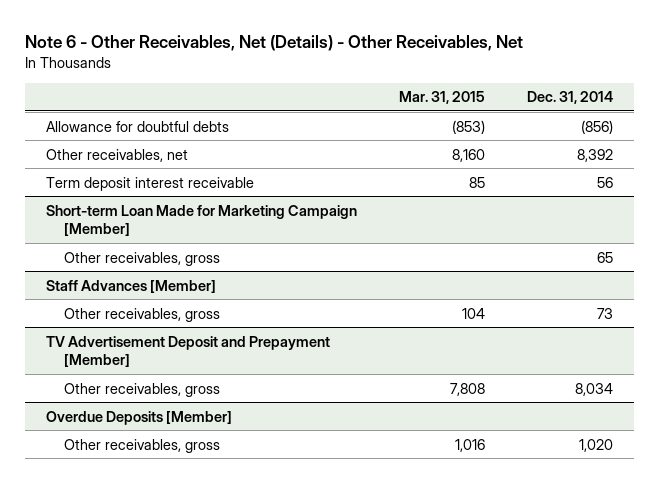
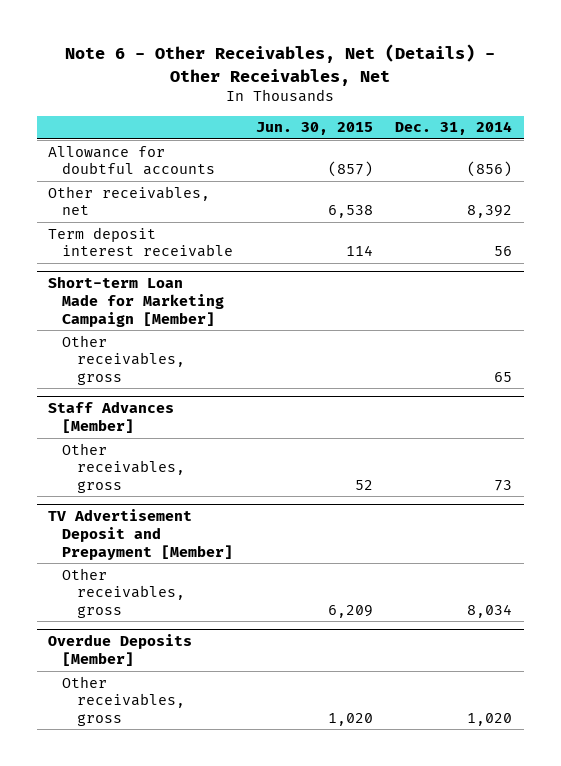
[398,91,485,105] Mar. 31, 2015 -> none
none -> [255,122,373,136] Jun. 30, 2015
[45,120,229,132] Allowance for doubtful debts -> [48,145,216,176] Allowance for doubtful accounts

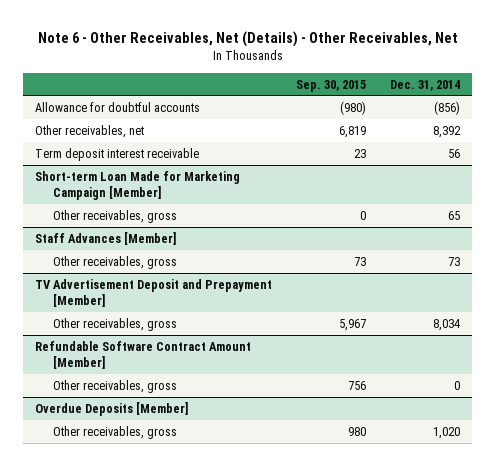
[255,122,373,136] Jun. 30, 2015 -> none
none -> [296,79,367,92] Sep. 30, 2015
none -> [35,340,252,370] Refundable Software Contract Amount [Member]
none -> [52,379,177,393] Other receivables, gross

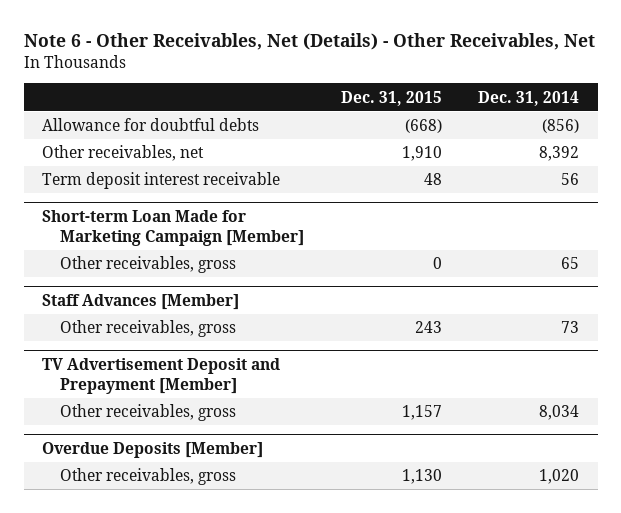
[296,79,367,92] Sep. 30, 2015 -> none
none -> [340,90,442,106] Dec. 31, 2015
[35,101,201,112] Allowance for doubtful accounts -> [41,118,259,132] Allowance for doubtful debts
[35,340,252,370] Refundable Software Contract Amount [Member] -> none
[52,379,177,393] Other receivables, gross -> none

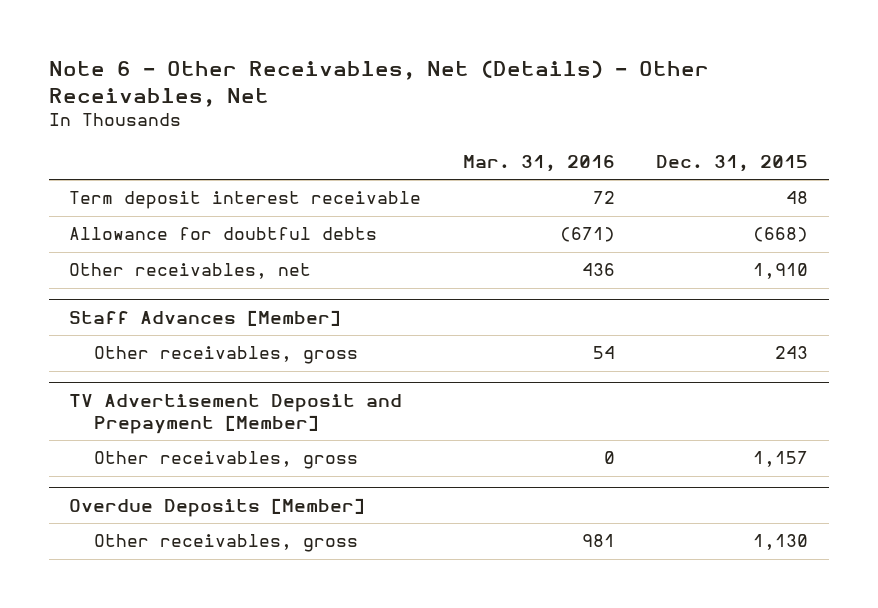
[478,90,580,106] Dec. 31, 2014 -> none
none -> [462,155,615,173] Mar. 31, 2016
[41,172,280,190] Term deposit interest receivable -> [69,191,422,210] Term deposit interest receivable
[41,210,305,246] Short-term Loan Made for Marketing Campaign [Member] -> none
[60,256,237,274] Other receivables, gross -> none

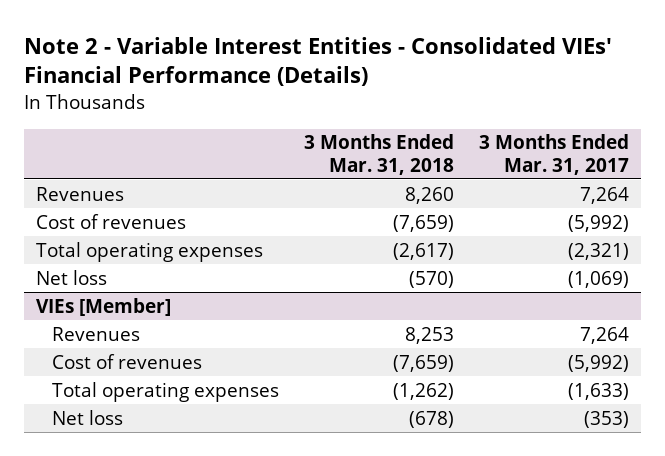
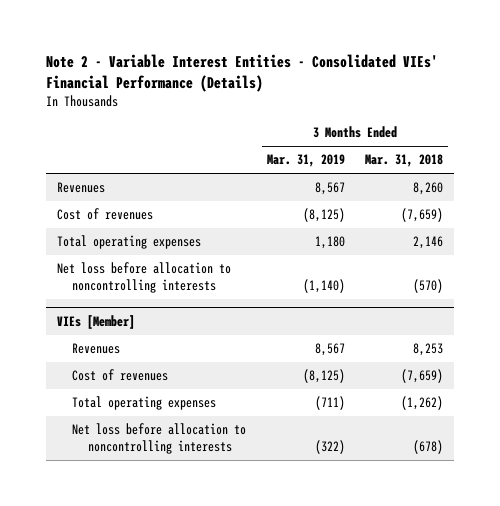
[478,134,629,176] 3 Months Ended Mar. 31, 2017 -> none
none -> [266,154,345,168] Mar. 31, 2019
[393,242,455,260] (2,617) -> [413,236,444,250] 2,146
[36,269,108,285] Net loss -> [56,262,231,294] Net loss before allocation to noncontrolling interests
[52,409,124,425] Net loss -> [72,423,247,455] Net loss before allocation to noncontrolling interests

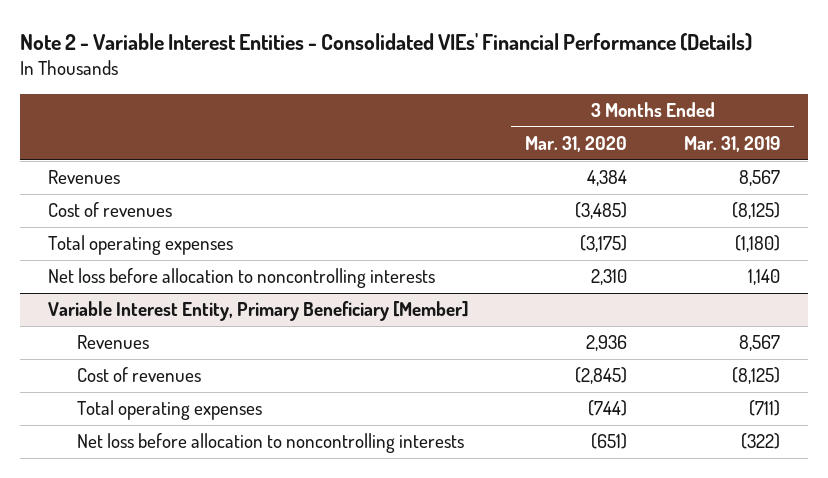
[365,154,444,168] Mar. 31, 2018 -> none
none -> [525,136,628,153] Mar. 31, 2020
[56,314,135,329] VIEs [Member] -> none
[314,236,345,250] 1,180 -> [734,235,780,253] (1,180)
[302,279,345,294] (1,140) -> [747,269,780,286] 1,140
none -> [48,301,470,322] Variable Interest Entity, Primary Beneficiary [Member]

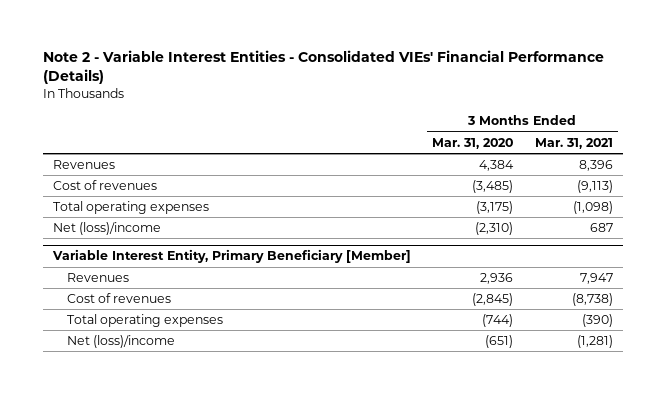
[683,136,780,153] Mar. 31, 2019 -> none
none -> [534,137,613,149] Mar. 31, 2021
[48,268,436,289] Net loss before allocation to noncontrolling interests -> [53,222,162,236] Net (loss)/income
[591,269,628,286] 2,310 -> [475,222,514,236] (2,310)
[76,433,464,454] Net loss before allocation to noncontrolling interests -> [67,335,176,349] Net (loss)/income

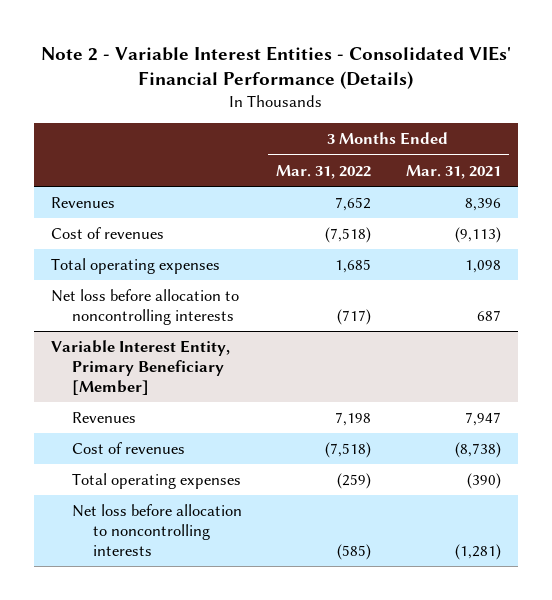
[432,137,514,149] Mar. 31, 2020 -> none
none -> [276,164,372,179] Mar. 31, 2022
[572,201,613,215] (1,098) -> [464,259,501,273] 1,098
[53,222,162,236] Net (loss)/income -> [51,288,240,325] Net loss before allocation to noncontrolling interests
[67,335,176,349] Net (loss)/income -> [71,503,242,556] Net loss before allocation to noncontrolling interests

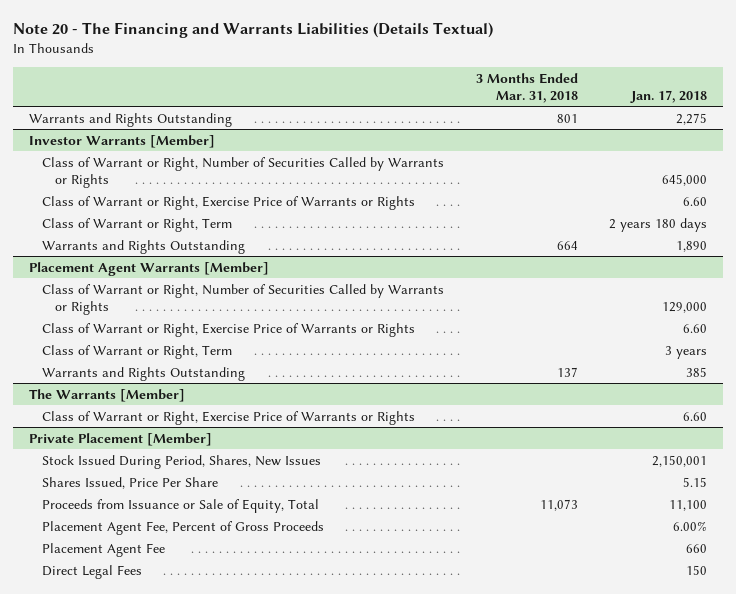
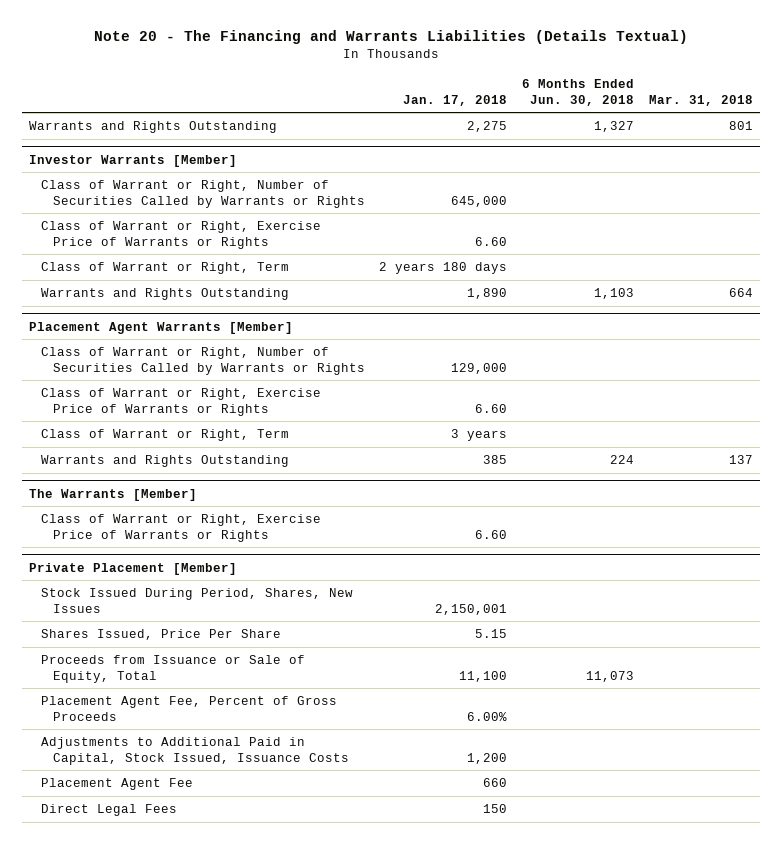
[475,72,578,103] 3 Months Ended Mar. 31, 2018 -> none
none -> [522,78,635,106] 6 Months Ended Jun. 30, 2018
none -> [648,94,753,106] Mar. 31, 2018
none -> [40,736,349,765] Adjustments to Additional Paid in Capital, Stock Issued, Issuance Costs

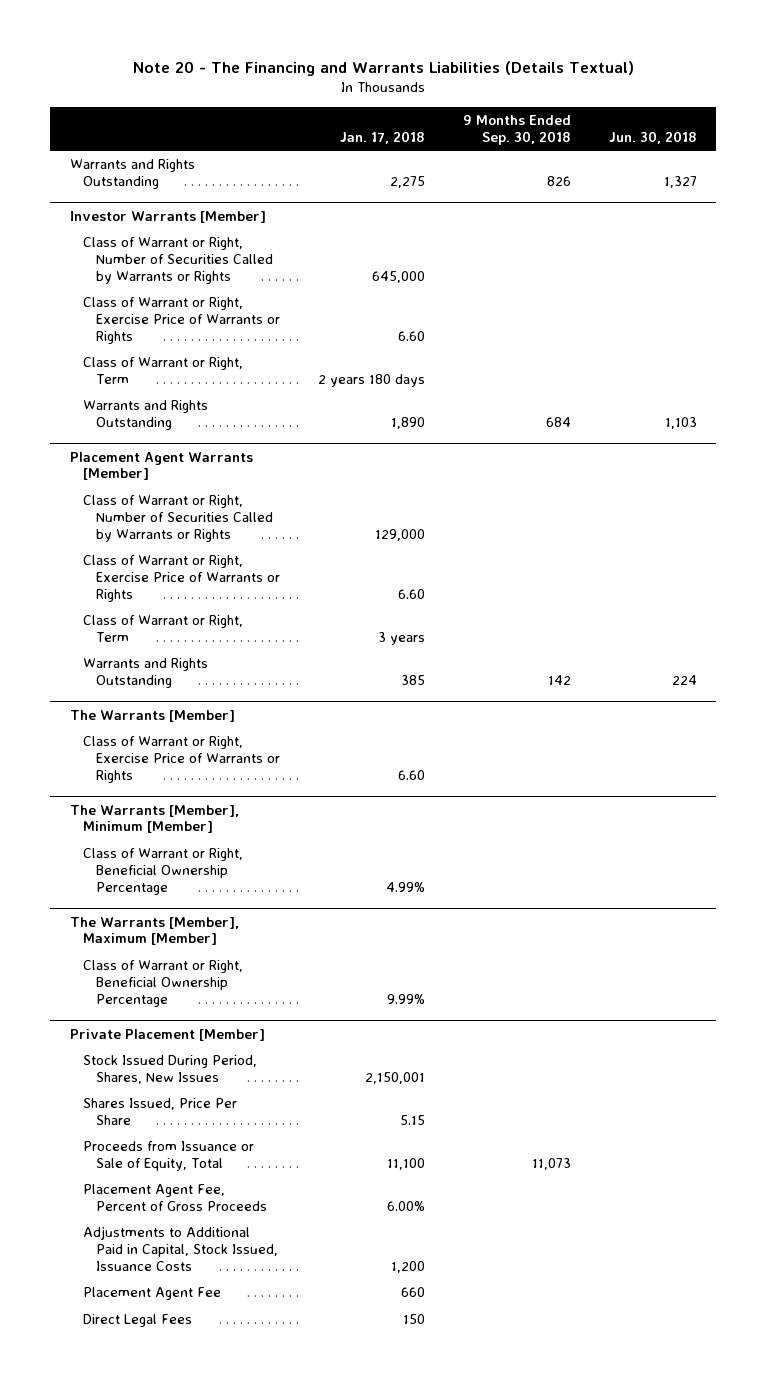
[522,78,635,106] 6 Months Ended Jun. 30, 2018 -> none
[648,94,753,106] Mar. 31, 2018 -> none
none -> [463,114,572,145] 9 Months Ended Sep. 30, 2018
none -> [609,130,698,144] Jun. 30, 2018
none -> [69,804,239,834] The Warrants [Member], Minimum [Member]
none -> [82,848,243,895] Class of Warrant or Right, Beneficial Ownership Percentage
none -> [69,916,239,946] The Warrants [Member], Maximum [Member]
none -> [82,960,243,1007] Class of Warrant or Right, Beneficial Ownership Percentage

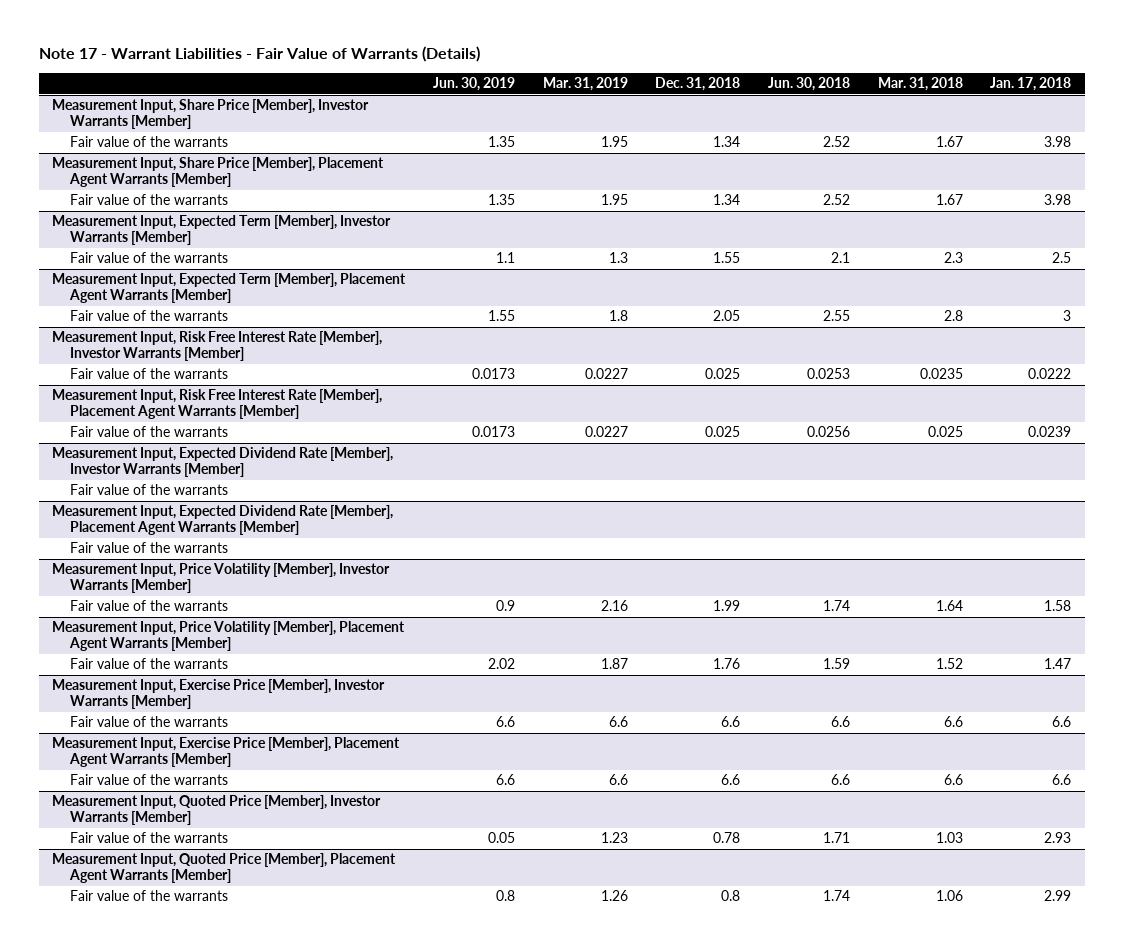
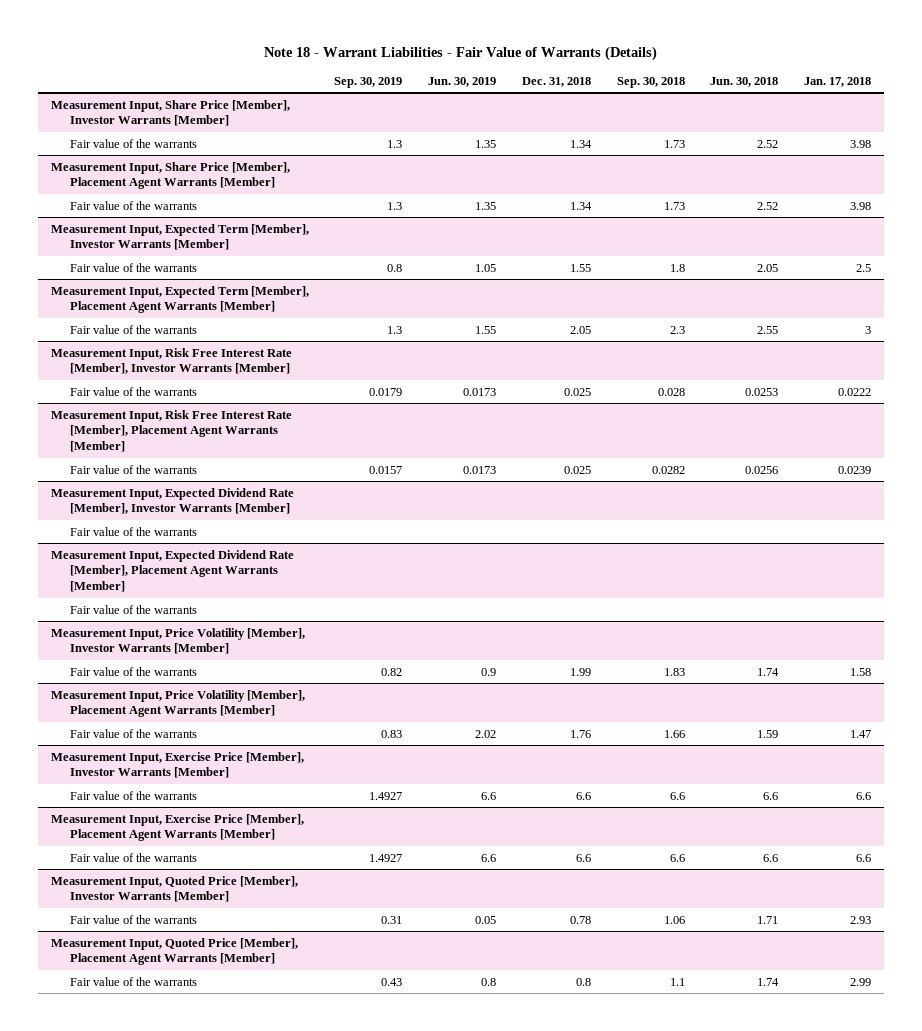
[38,46,480,63] Note 17 - Warrant Liabilities - Fair Value of Warrants (Details) -> [263,45,657,61] Note 18 - Warrant Liabilities - Fair Value of Warrants (Details)
[542,77,628,92] Mar. 31, 2019 -> none
[877,77,963,92] Mar. 31, 2018 -> none
none -> [334,76,403,88] Sep. 30, 2019
none -> [616,76,685,88] Sep. 30, 2018
[496,252,516,264] 1.1 -> [475,263,497,272] 1.05
[831,252,851,264] 2.1 -> [757,263,779,272] 2.05

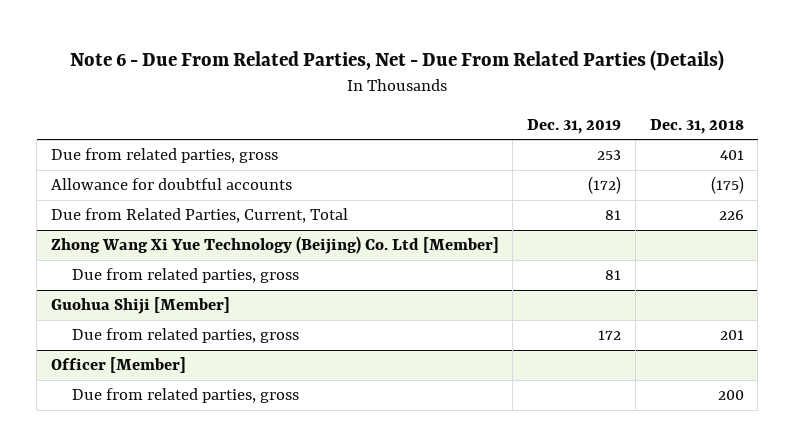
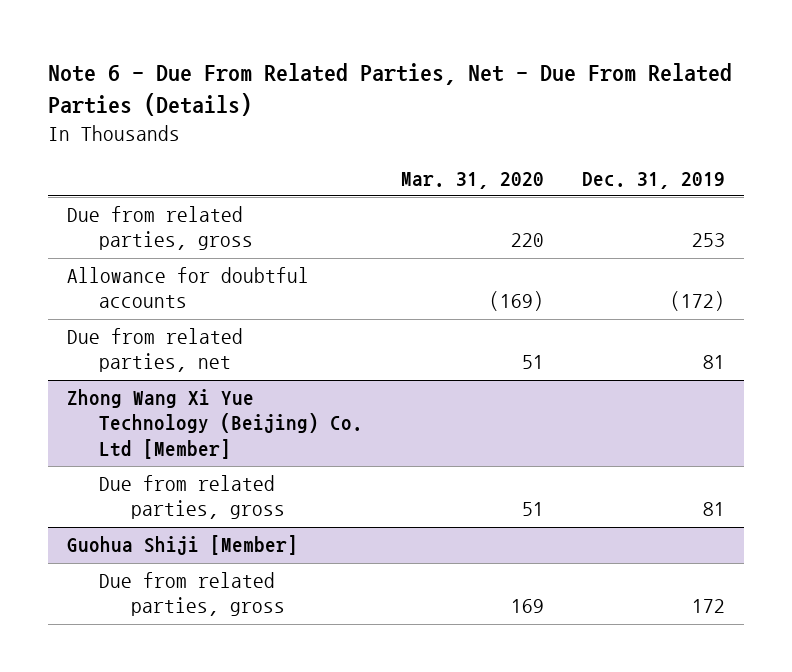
[649,118,744,134] Dec. 31, 2018 -> none
none -> [400,171,544,189] Mar. 31, 2020
[50,208,348,224] Due from Related Parties, Current, Total -> [66,328,243,373] Due from related parties, net
[50,357,186,374] Officer [Member] -> none
[72,388,300,404] Due from related parties, gross -> none

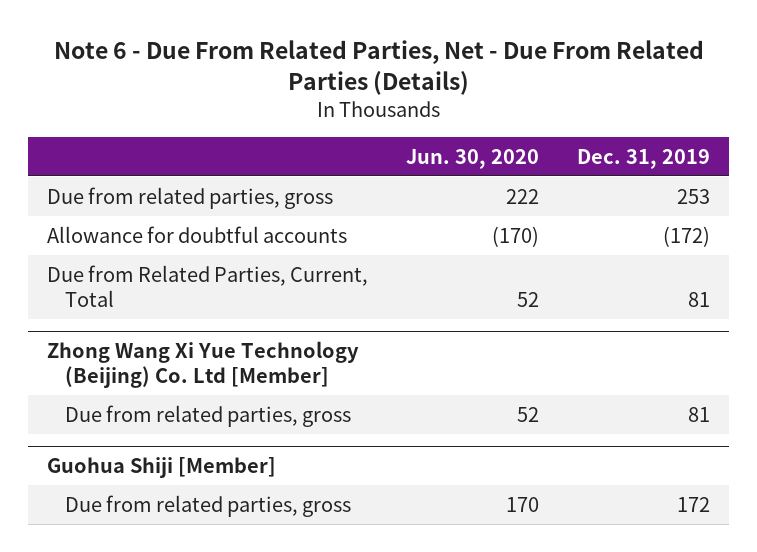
[400,171,544,189] Mar. 31, 2020 -> none
none -> [406,148,540,169] Jun. 30, 2020
[66,328,243,373] Due from related parties, net -> [47,264,369,307] Due from Related Parties, Current, Total

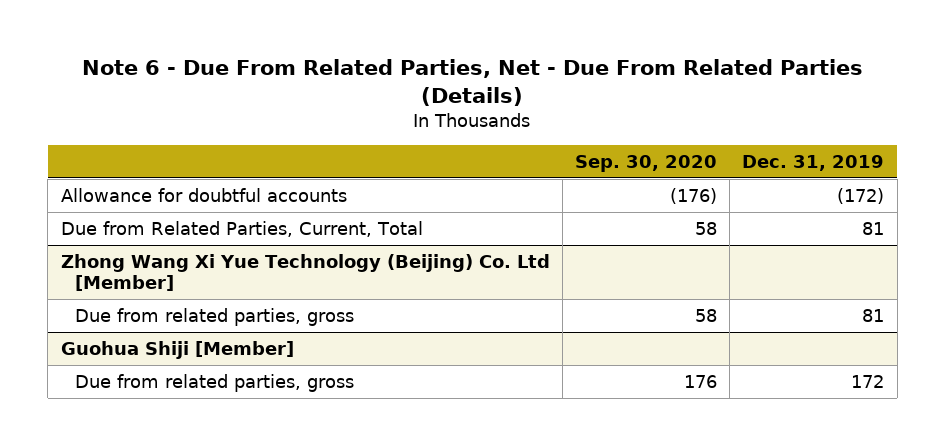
[406,148,540,169] Jun. 30, 2020 -> none
none -> [574,154,717,172] Sep. 30, 2020
[47,186,334,209] Due from related parties, gross -> none

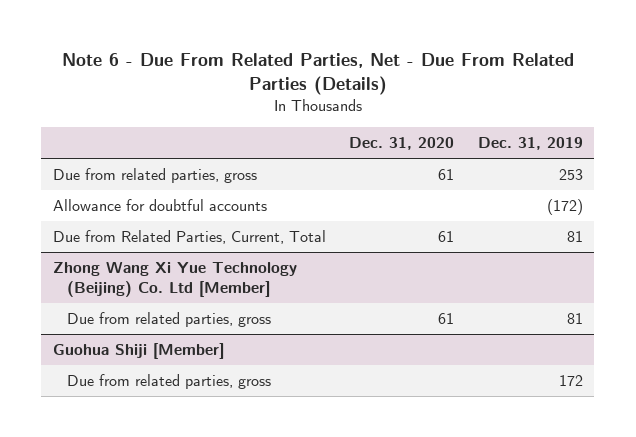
[574,154,717,172] Sep. 30, 2020 -> none
none -> [349,136,455,150] Dec. 31, 2020
none -> [53,168,258,184] Due from related parties, gross

